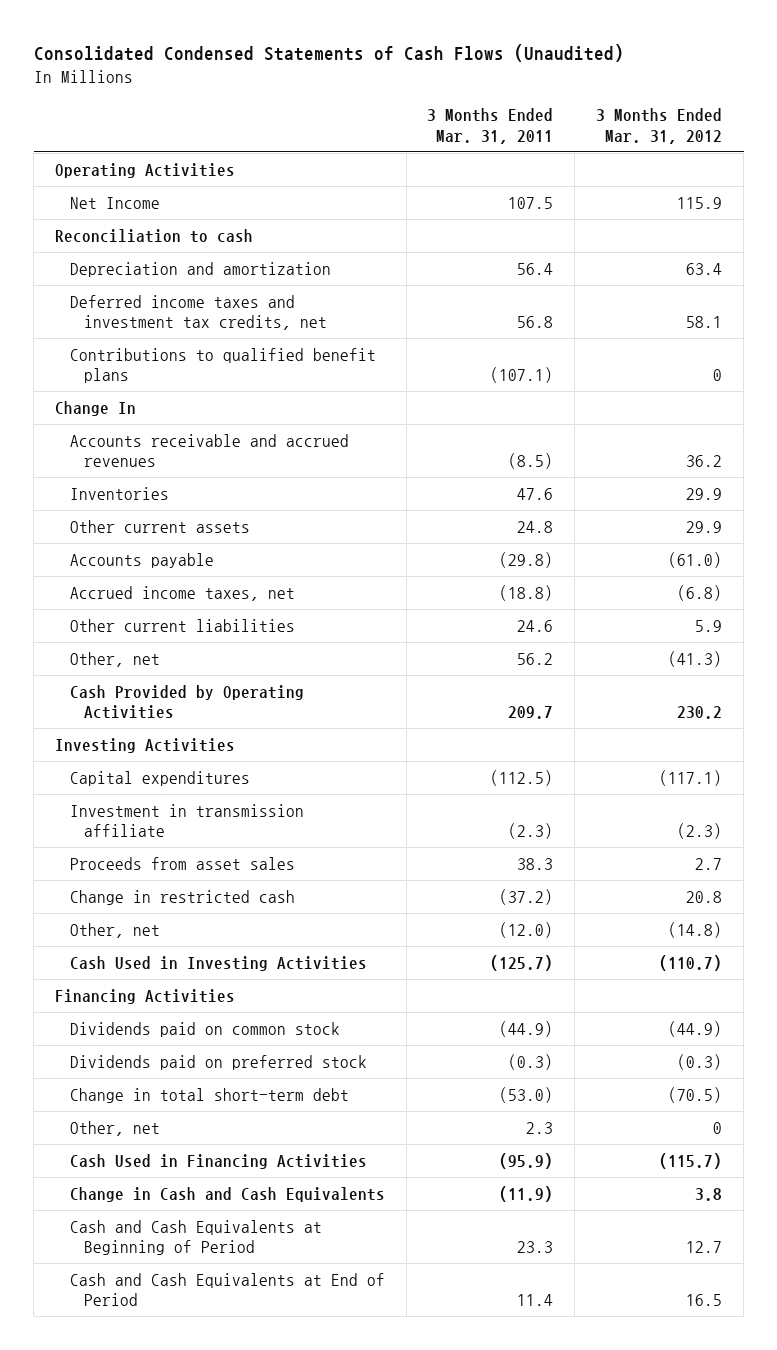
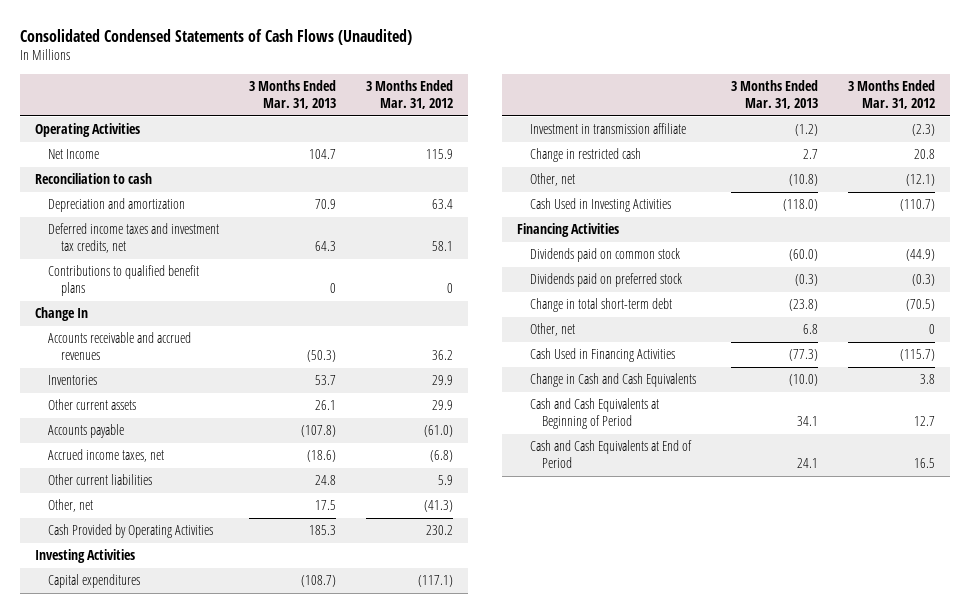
[427,108,554,144] 3 Months Ended Mar. 31, 2011 -> none
none -> [248,80,336,109] 3 Months Ended Mar. 31, 2013
[69,856,295,870] Proceeds from asset sales -> none
[668,921,723,938] (14.8) -> [905,174,935,187] (12.1)

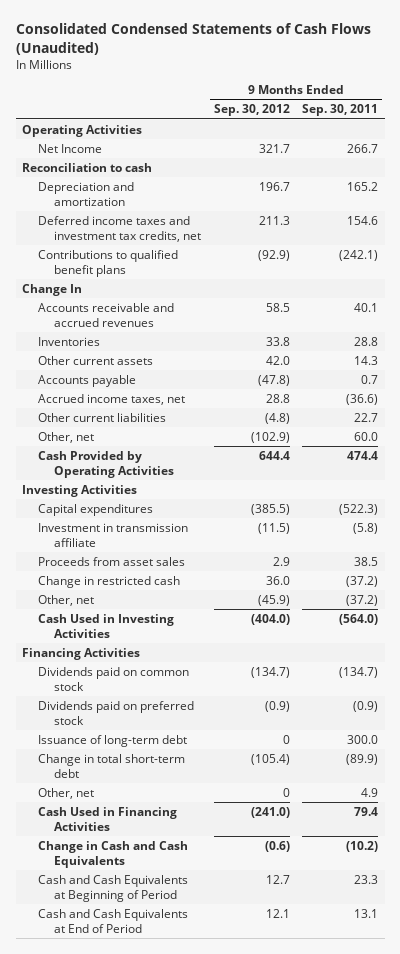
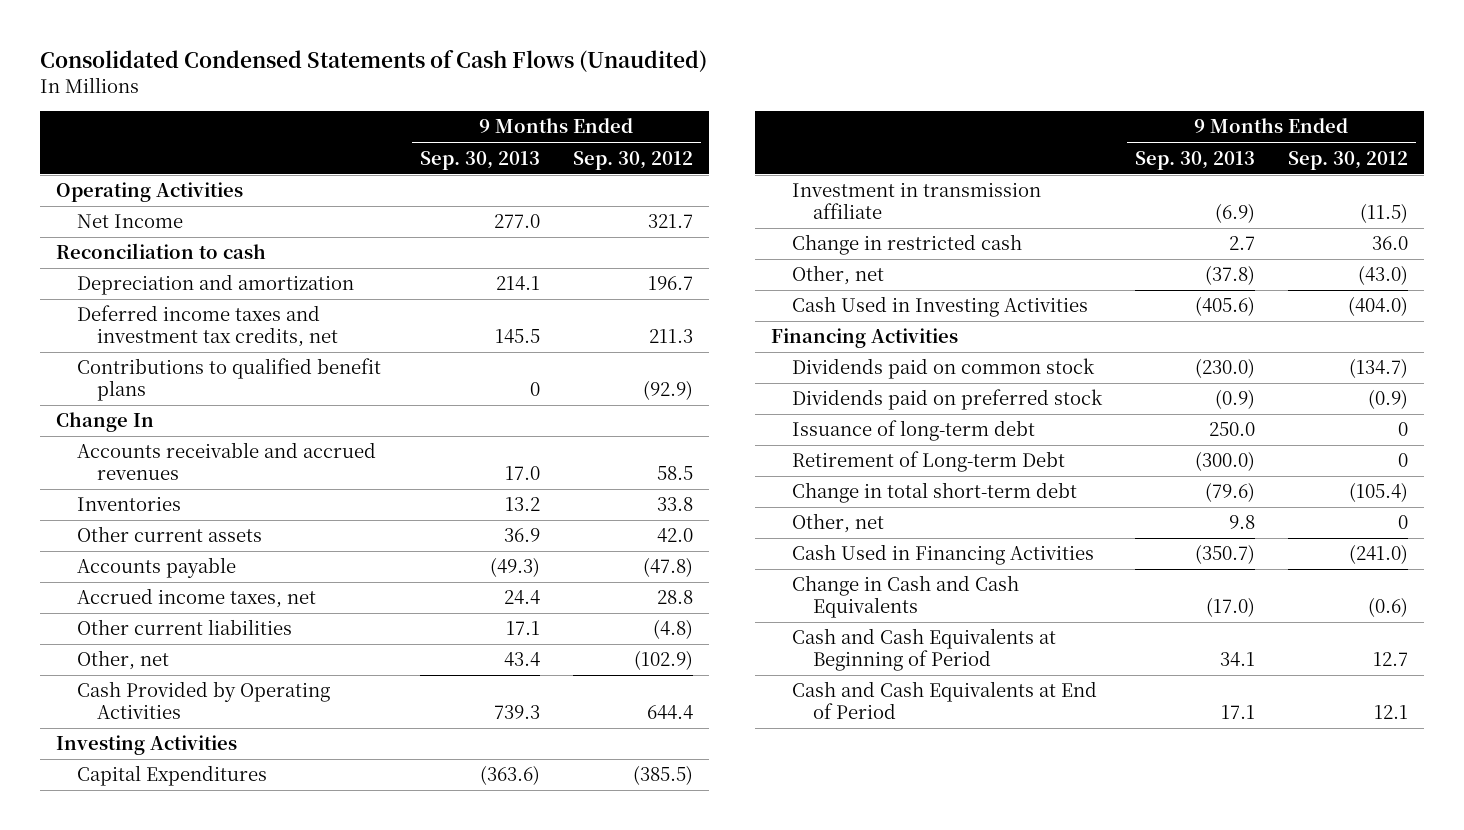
[302,104,379,117] Sep. 30, 2011 -> none
none -> [419,150,540,170] Sep. 30, 2013
[37,503,153,516] Capital expenditures -> [76,765,267,787] Capital Expenditures
[37,556,185,566] Proceeds from asset sales -> none
[257,594,290,606] (45.9) -> [1357,265,1408,286] (43.0)
none -> [791,451,1065,473] Retirement of Long-term Debt

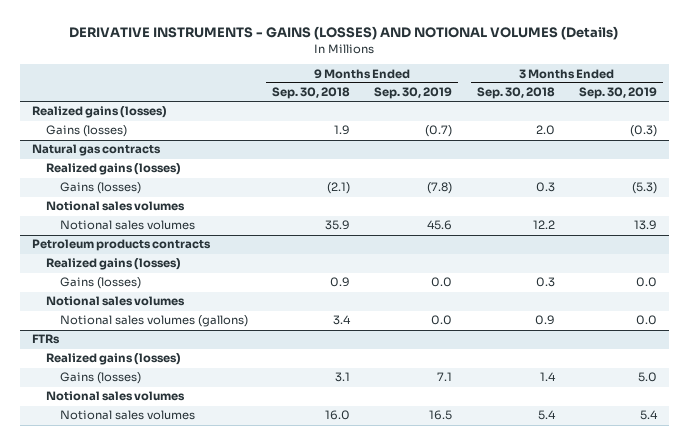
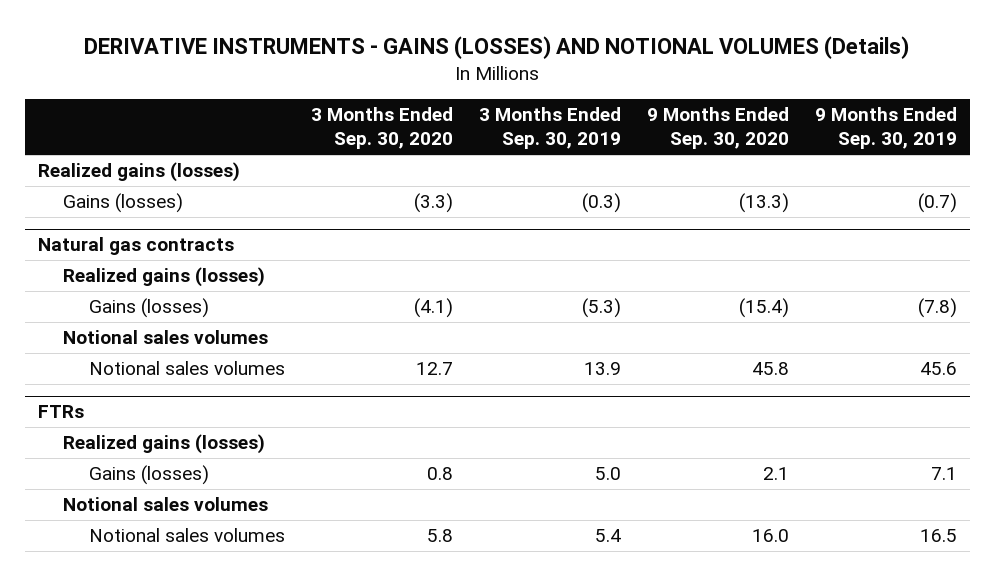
[271,87,350,100] Sep. 30, 2018 -> none
[476,87,555,100] Sep. 30, 2018 -> none
none -> [311,107,454,150] 3 Months Ended Sep. 30, 2020
none -> [646,107,789,150] 9 Months Ended Sep. 30, 2020
[31,239,211,252] Petroleum products contracts -> none
[45,258,181,271] Realized gains (losses) -> none
[59,277,141,290] Gains (losses) -> none
[45,296,185,307] Notional sales volumes -> none
[59,315,248,328] Notional sales volumes (gallons) -> none

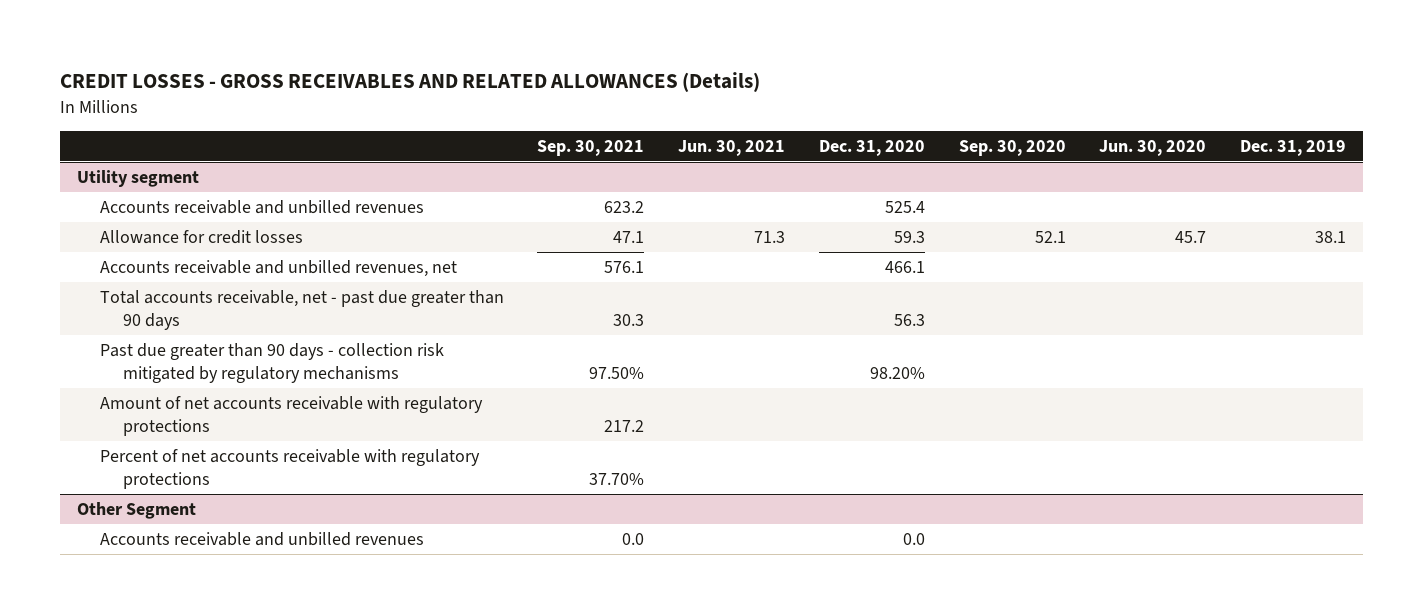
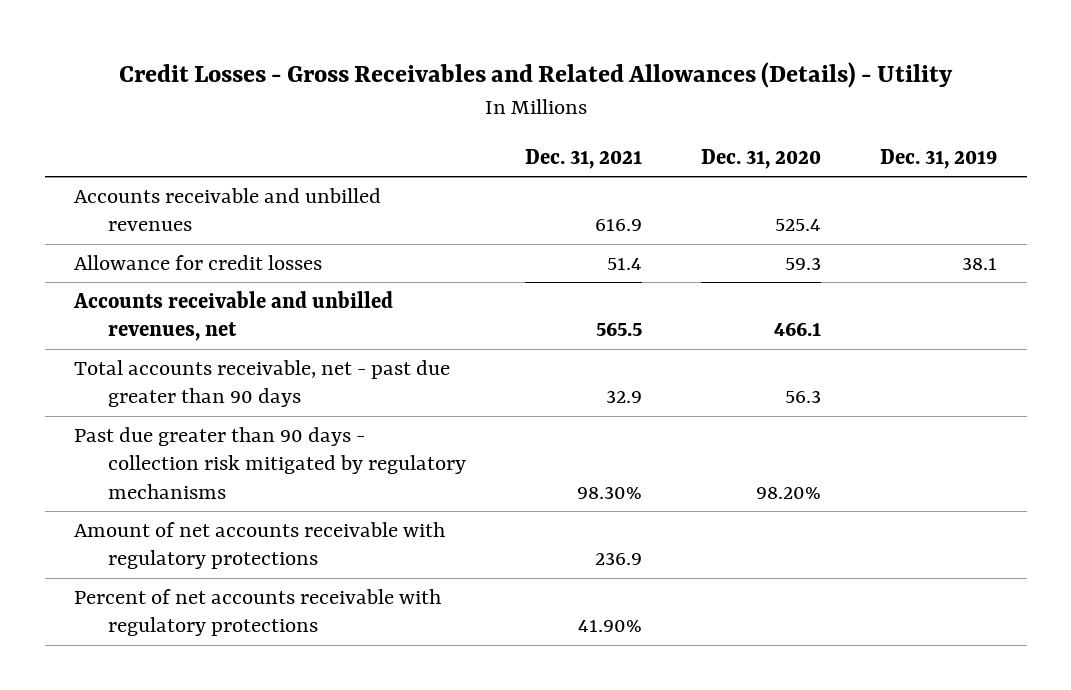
[59,72,760,93] CREDIT LOSSES - GROSS RECEIVABLES AND RELATED ALLOWANCES (Details) -> [118,61,953,88] Credit Losses - Gross Receivables and Related Allowances (Details) - Utility
[537,140,645,157] Sep. 30, 2021 -> none
[678,140,786,157] Jun. 30, 2021 -> none
[958,140,1066,157] Sep. 30, 2020 -> none
[1099,140,1207,157] Jun. 30, 2020 -> none
none -> [524,148,642,169] Dec. 31, 2021
[76,169,199,187] Utility segment -> none
[76,501,196,519] Other Segment -> none
[99,531,424,546] Accounts receivable and unbilled revenues -> none

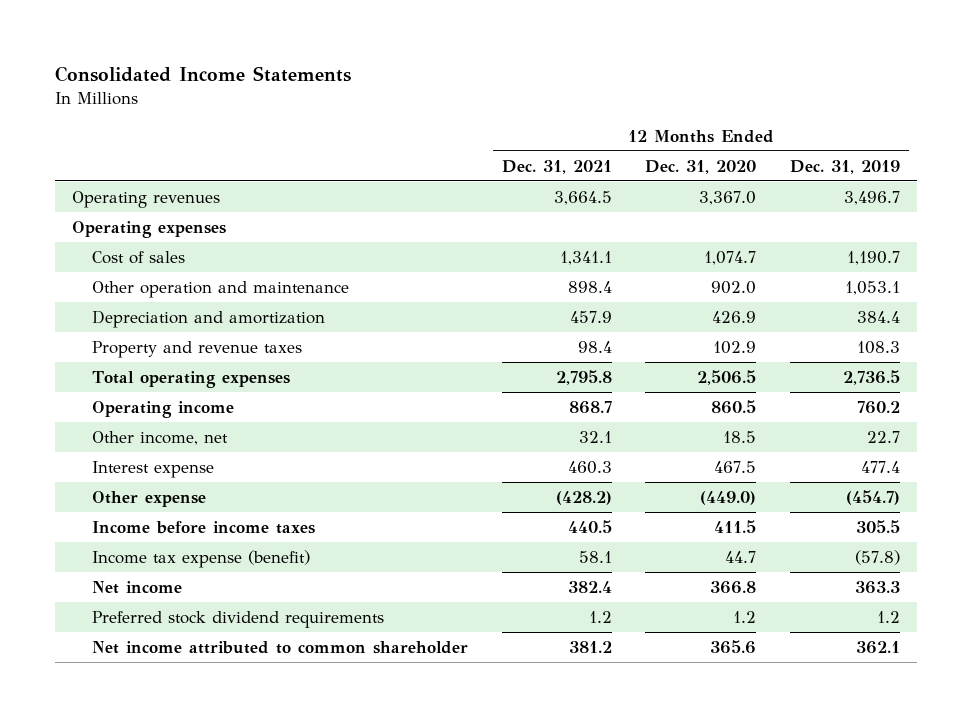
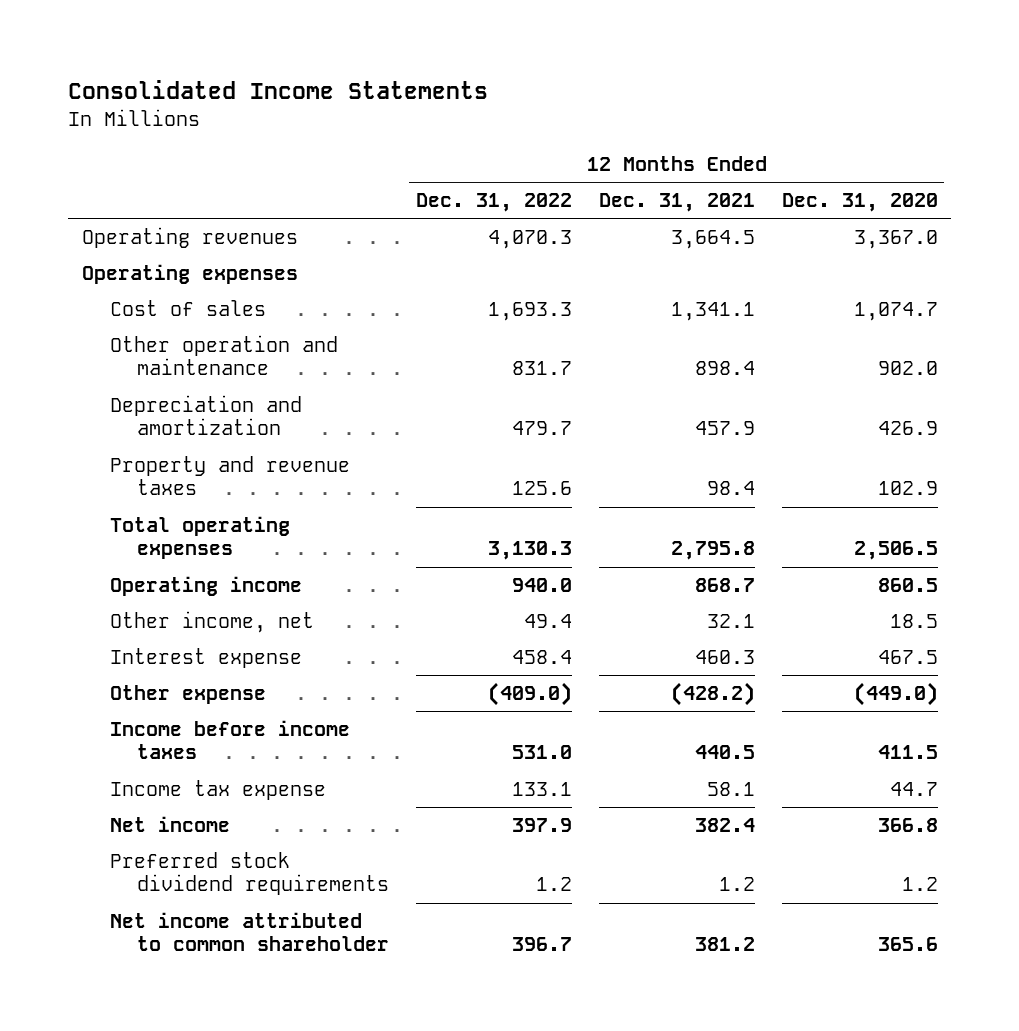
[790,159,901,174] Dec. 31, 2019 -> none
none -> [416,193,573,213] Dec. 31, 2022
[91,549,310,568] Income tax expense (benefit) -> [109,780,326,801] Income tax expense

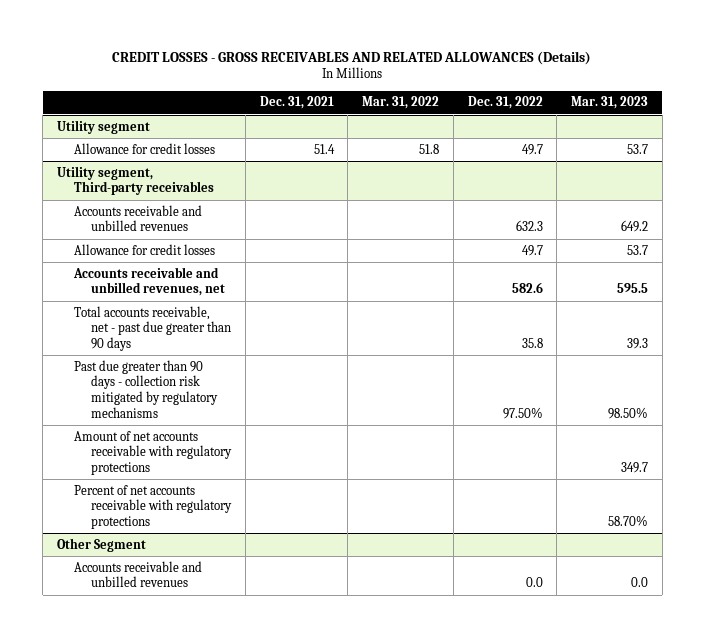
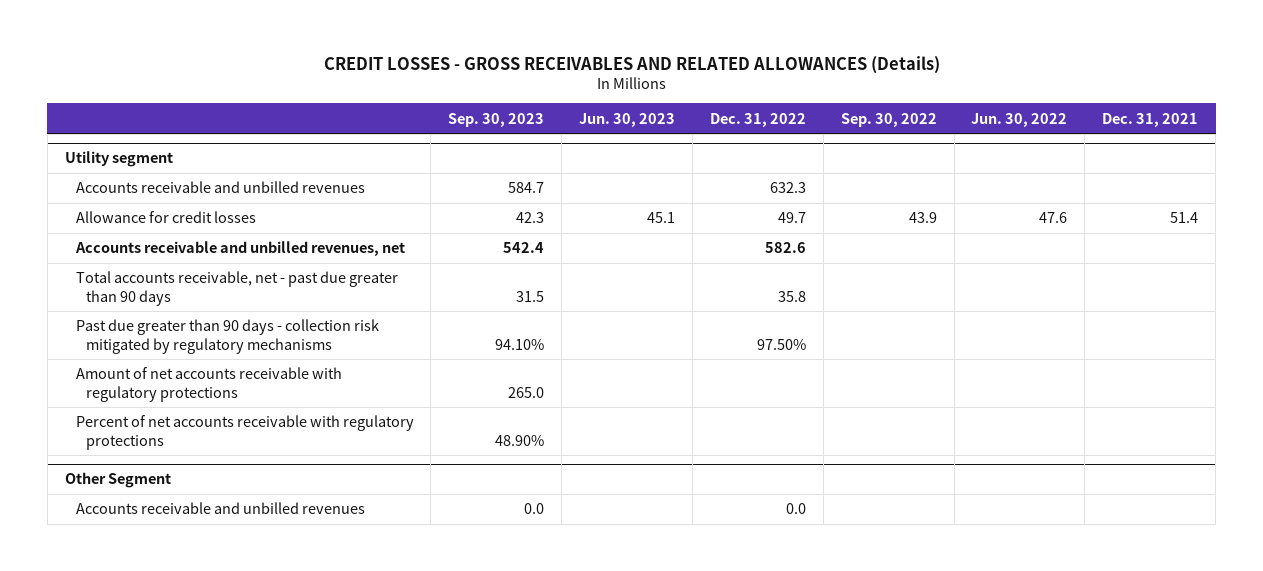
[362,96,440,110] Mar. 31, 2022 -> none
[570,96,648,110] Mar. 31, 2023 -> none
none -> [448,112,545,127] Sep. 30, 2023
none -> [579,112,676,127] Jun. 30, 2023
none -> [840,112,937,127] Sep. 30, 2022
none -> [971,112,1068,127] Jun. 30, 2022
[56,165,215,196] Utility segment, Third-party receivables -> none
[74,243,216,255] Allowance for credit losses -> none
[74,142,216,154] Allowance for credit losses -> [75,211,256,224] Allowance for credit losses

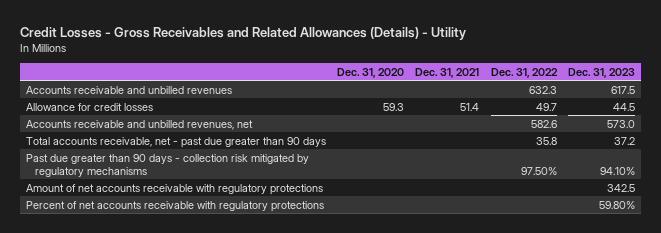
[323,55,940,74] CREDIT LOSSES - GROSS RECEIVABLES AND RELATED ALLOWANCES (Details) -> [19,27,466,41] Credit Losses - Gross Receivables and Related Allowances (Details) - Utility
[448,112,545,127] Sep. 30, 2023 -> none
[579,112,676,127] Jun. 30, 2023 -> none
[840,112,937,127] Sep. 30, 2022 -> none
[971,112,1068,127] Jun. 30, 2022 -> none
none -> [336,68,404,79] Dec. 31, 2020
none -> [568,68,636,79] Dec. 31, 2023
[64,151,173,168] Utility segment -> none
[64,472,171,489] Other Segment -> none
[75,502,365,515] Accounts receivable and unbilled revenues -> none

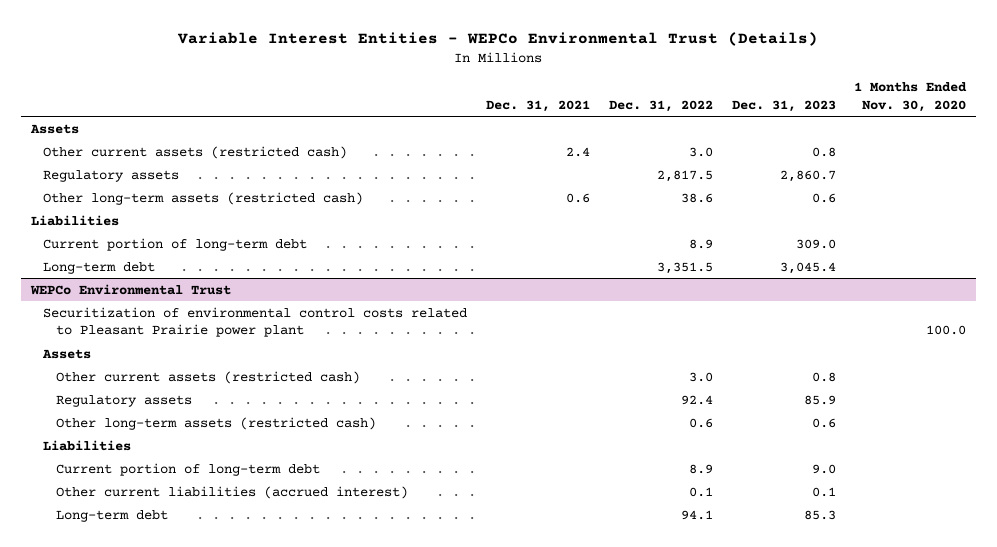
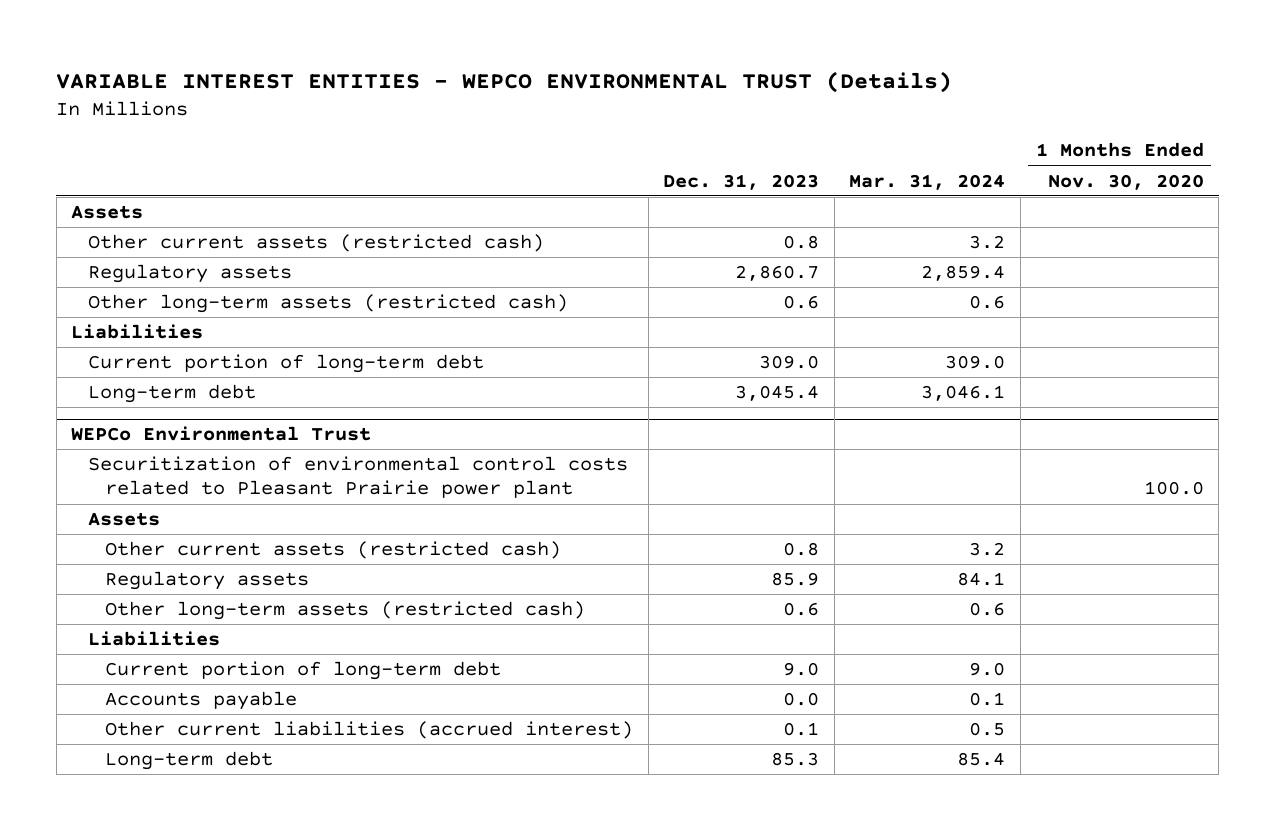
[177,31,819,46] Variable Interest Entities - WEPCo Environmental Trust (Details) -> [56,70,953,93] VARIABLE INTEREST ENTITIES - WEPCO ENVIRONMENTAL TRUST (Details)
[485,99,590,112] Dec. 31, 2021 -> none
[608,99,713,112] Dec. 31, 2022 -> none
none -> [849,173,1006,190] Mar. 31, 2024
none -> [105,691,298,711] Accounts payable

